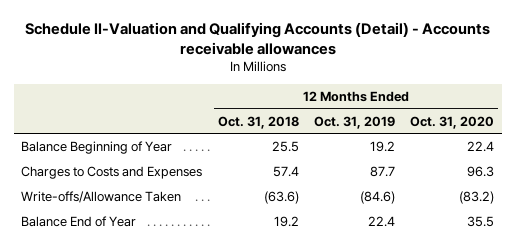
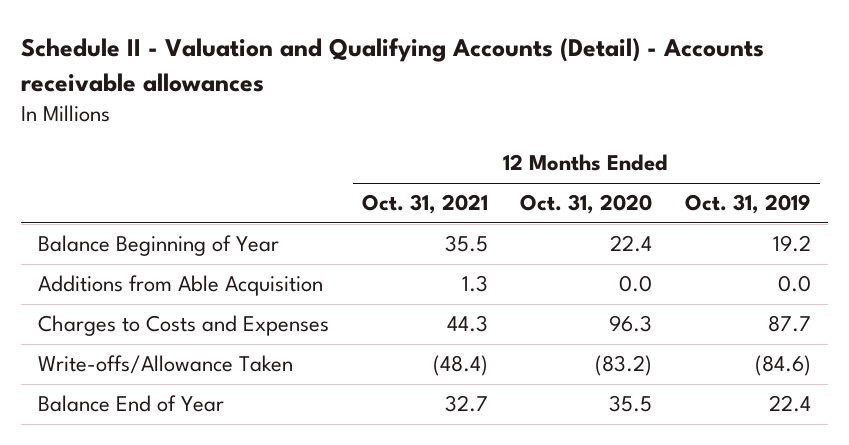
[24,21,490,55] Schedule II-Valuation and Qualifying Accounts (Detail) - Accounts receivable allowances -> [21,37,765,92] Schedule II - Valuation and Qualifying Accounts (Detail) - Accounts receivable allowances
[217,115,299,129] Oct. 31, 2018 -> none
none -> [361,194,488,215] Oct. 31, 2021
none -> [37,275,323,297] Additions from Able Acquisition

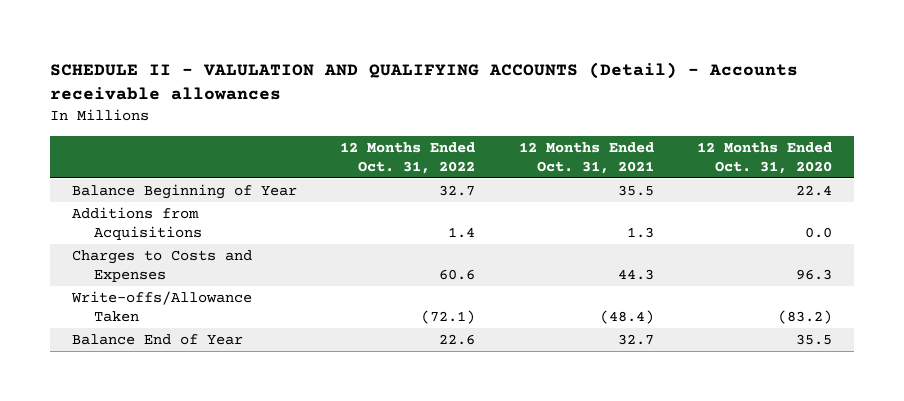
[21,37,765,92] Schedule II - Valuation and Qualifying Accounts (Detail) - Accounts receivable allowances -> [50,61,799,101] SCHEDULE II - VALULATION AND QUALIFYING ACCOUNTS (Detail) - Accounts receivable allowances
[685,194,812,215] Oct. 31, 2019 -> none
none -> [340,142,476,174] 12 Months Ended Oct. 31, 2022
[37,275,323,297] Additions from Able Acquisition -> [72,207,202,240] Additions from Acquisitions

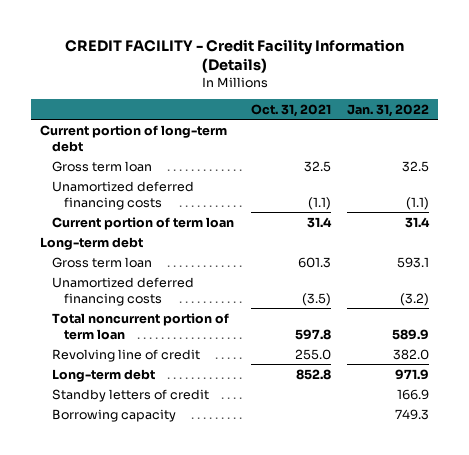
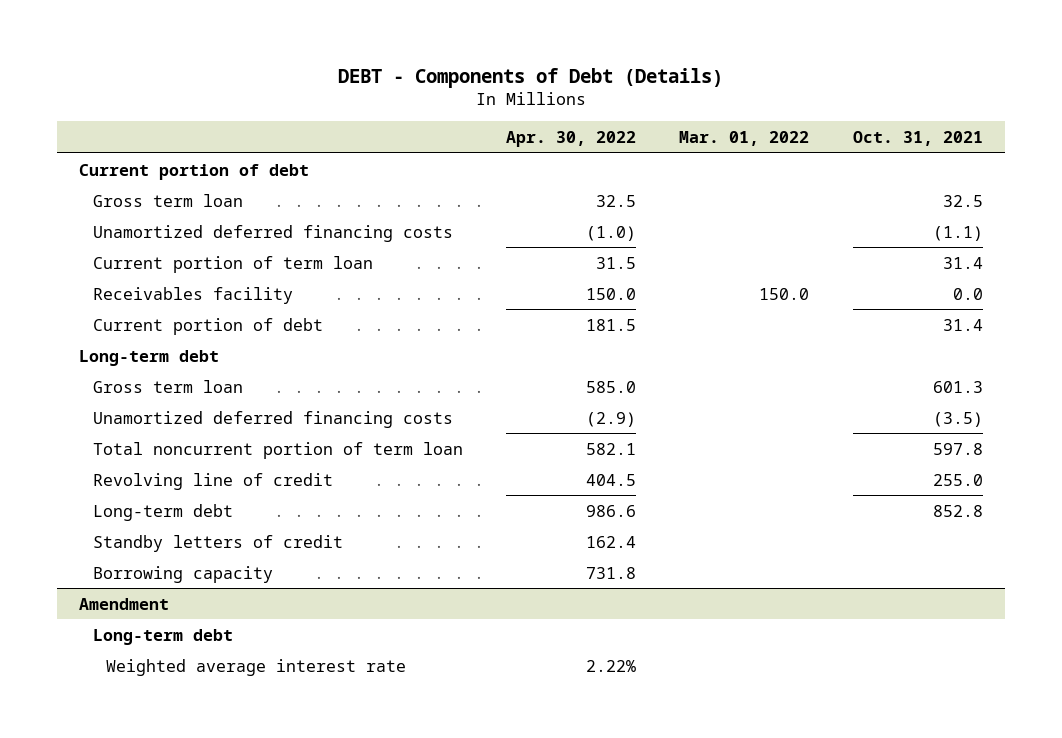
[64,38,404,74] CREDIT FACILITY - Credit Facility Information (Details) -> [337,67,723,88] DEBT - Components of Debt (Details)
[347,103,430,117] Jan. 31, 2022 -> none
none -> [505,130,636,147] Apr. 30, 2022
none -> [679,130,810,146] Mar. 01, 2022
[39,124,227,152] Current portion of long-term debt -> [78,163,309,180] Current portion of debt
none -> [92,286,293,304] Receivables facility
none -> [92,317,323,335] Current portion of debt
none -> [78,597,169,610] Amendment
none -> [92,628,233,645] Long-term debt
none -> [106,658,407,676] Weighted average interest rate

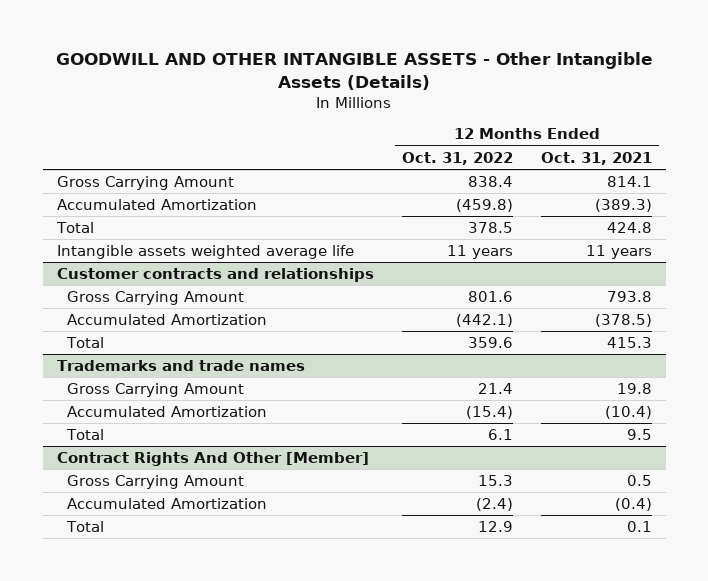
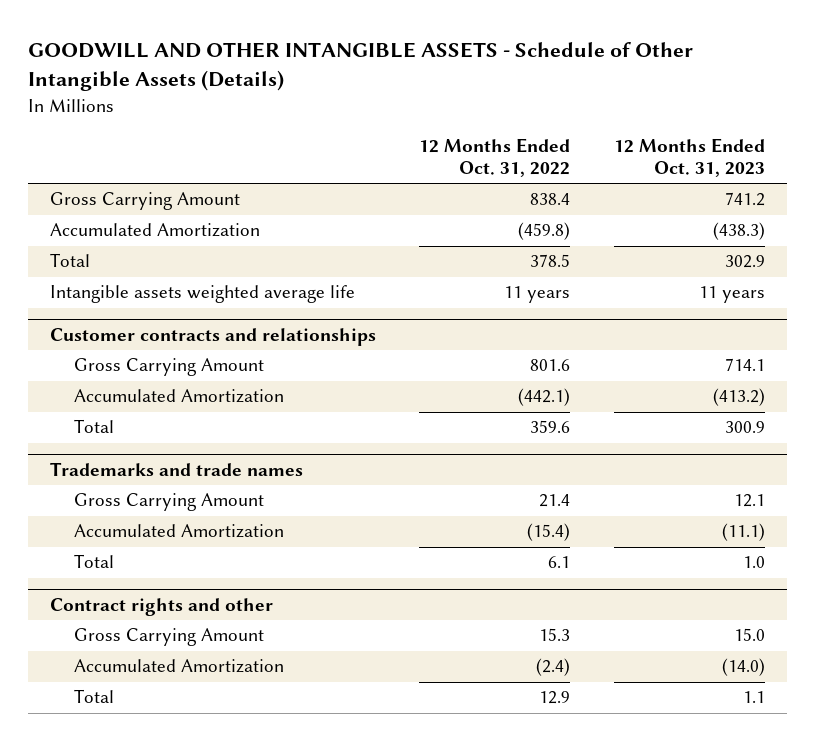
[56,52,654,90] GOODWILL AND OTHER INTANGIBLE ASSETS - Other Intangible Assets (Details) -> [27,41,693,92] GOODWILL AND OTHER INTANGIBLE ASSETS - Schedule of Other Intangible Assets (Details)
[540,151,652,165] Oct. 31, 2021 -> none
none -> [614,137,766,178] 12 Months Ended Oct. 31, 2023
[56,452,369,467] Contract Rights And Other [Member] -> [49,597,273,616] Contract rights and other

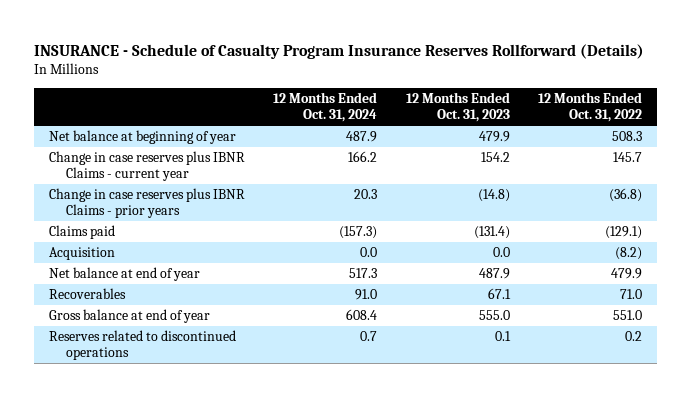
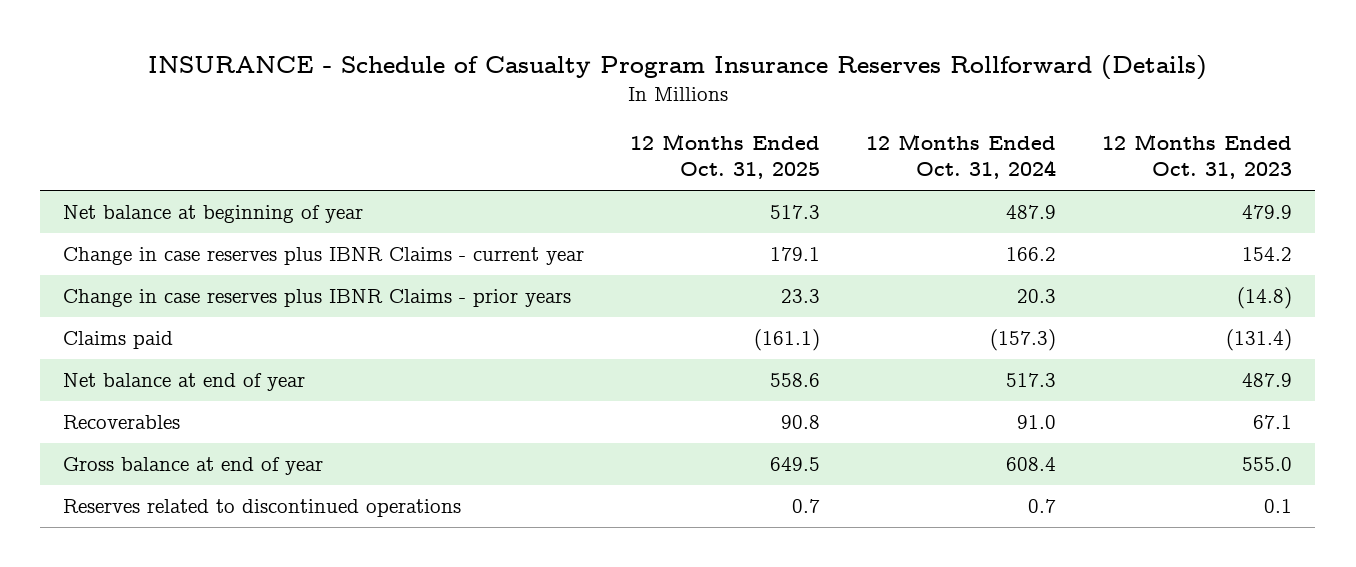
[538,92,643,123] 12 Months Ended Oct. 31, 2022 -> none
none -> [630,133,821,180] 12 Months Ended Oct. 31, 2025
[48,247,115,261] Acquisition -> none

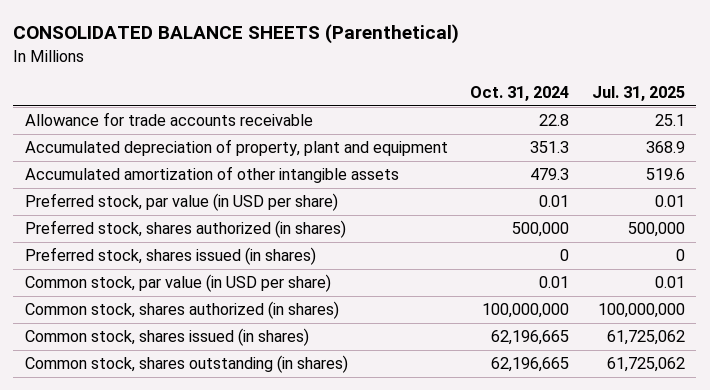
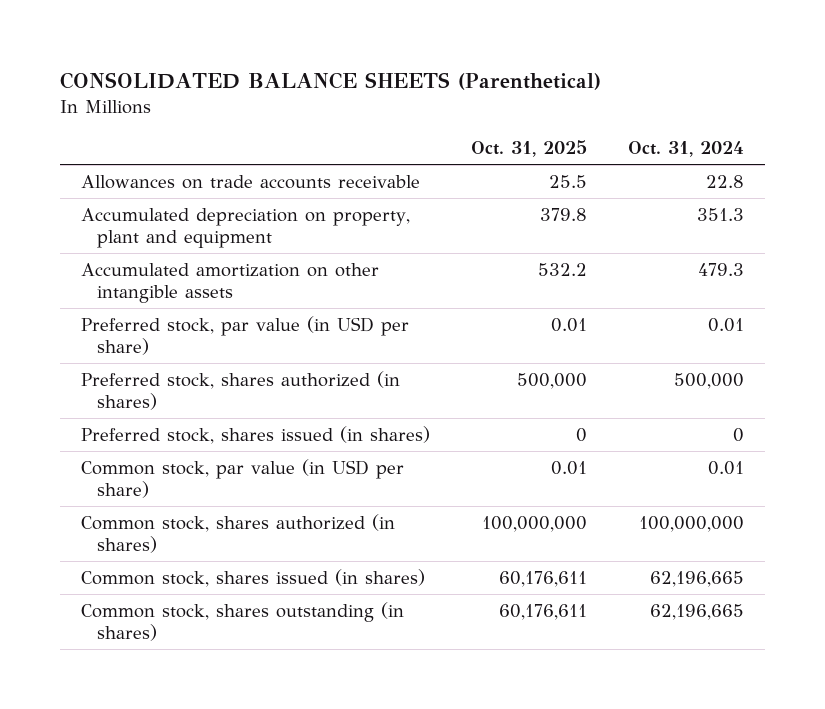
[591,86,685,102] Jul. 31, 2025 -> none
none -> [471,139,588,157] Oct. 31, 2025
[24,112,313,127] Allowance for trade accounts receivable -> [80,174,420,189] Allowances on trade accounts receivable
[24,139,448,157] Accumulated depreciation of property, plant and equipment -> [80,207,410,249] Accumulated depreciation on property, plant and equipment
[24,166,399,184] Accumulated amortization of other intangible assets -> [80,262,379,304] Accumulated amortization on other intangible assets

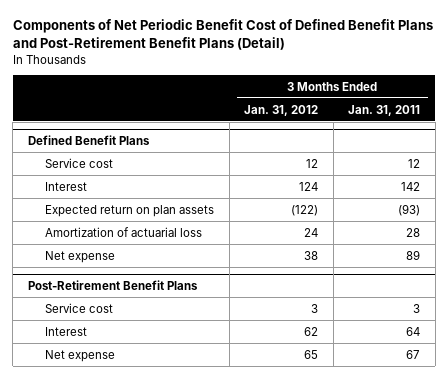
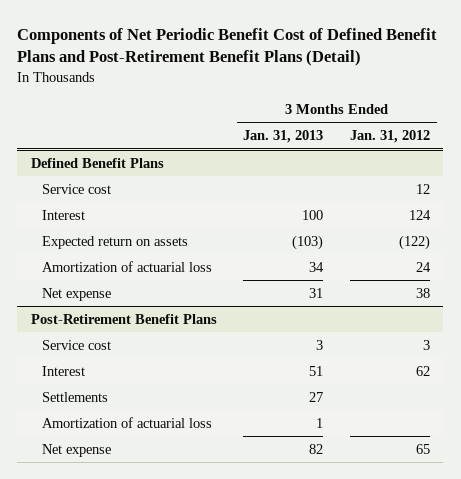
[348,104,421,116] Jan. 31, 2011 -> none
none -> [243,130,324,144] Jan. 31, 2013
[45,204,215,217] Expected return on plan assets -> [42,235,189,249] Expected return on assets
none -> [42,391,109,402] Settlements
none -> [42,416,213,428] Amortization of actuarial loss

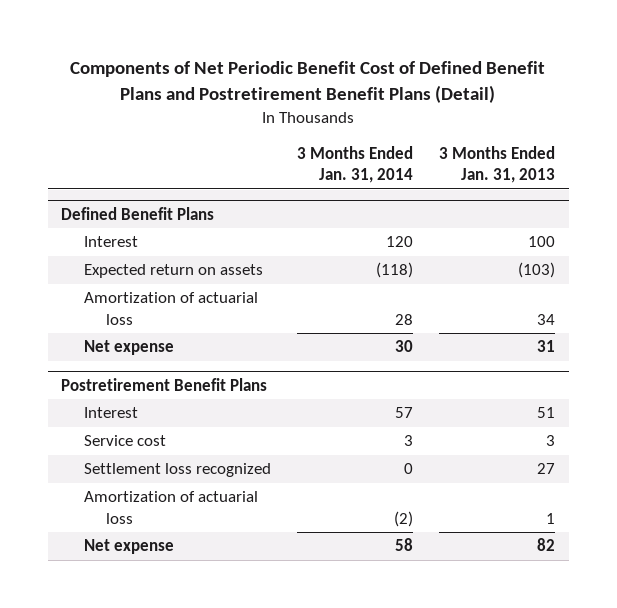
[17,27,438,67] Components of Net Periodic Benefit Cost of Defined Benefit Plans and Post-Retirement Benefit Plans (Detail) -> [70,61,546,104] Components of Net Periodic Benefit Cost of Defined Benefit Plans and Postretirement Benefit Plans (Detail)
[350,130,431,144] Jan. 31, 2012 -> none
none -> [297,145,414,184] 3 Months Ended Jan. 31, 2014
[42,183,112,194] Service cost -> none
[30,313,217,324] Post-Retirement Benefit Plans -> none
[42,339,112,350] Service cost -> none
none -> [61,377,268,391] Postretirement Benefit Plans
none -> [83,435,166,447] Service cost
[42,391,109,402] Settlements -> [83,463,271,478] Settlement loss recognized

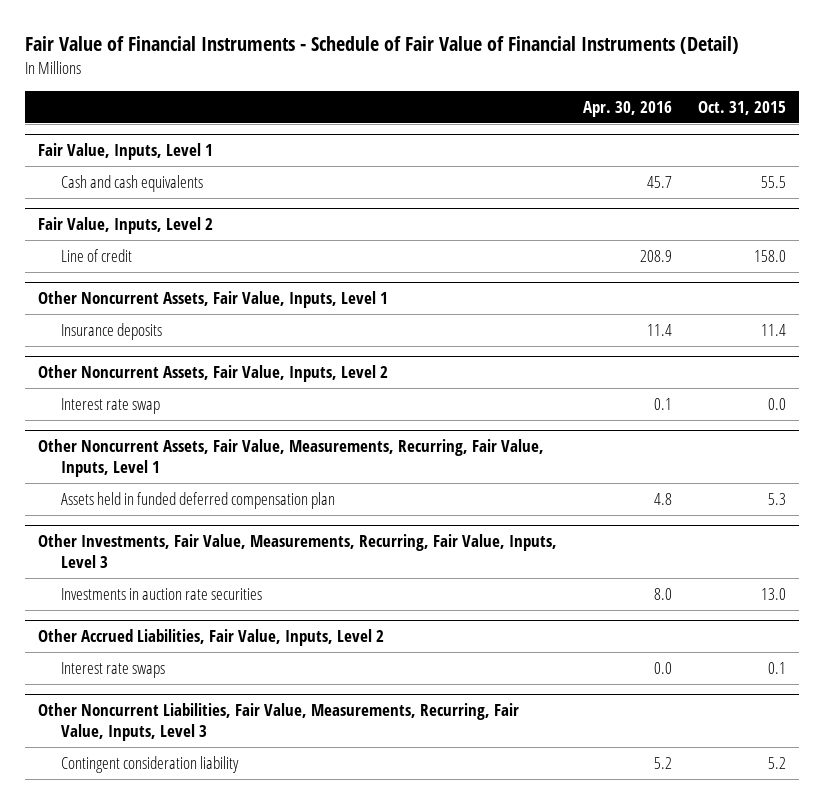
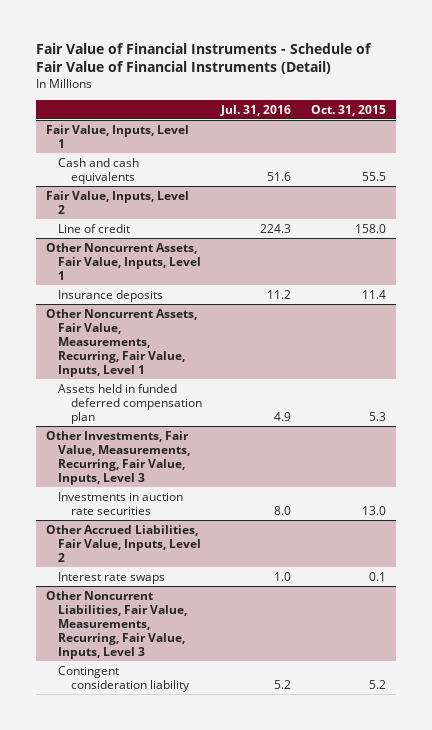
[582,100,672,117] Apr. 30, 2016 -> none
none -> [220,104,292,116] Jul. 31, 2016
[37,365,388,383] Other Noncurrent Assets, Fair Value, Inputs, Level 2 -> none
[61,398,161,415] Interest rate swap -> none

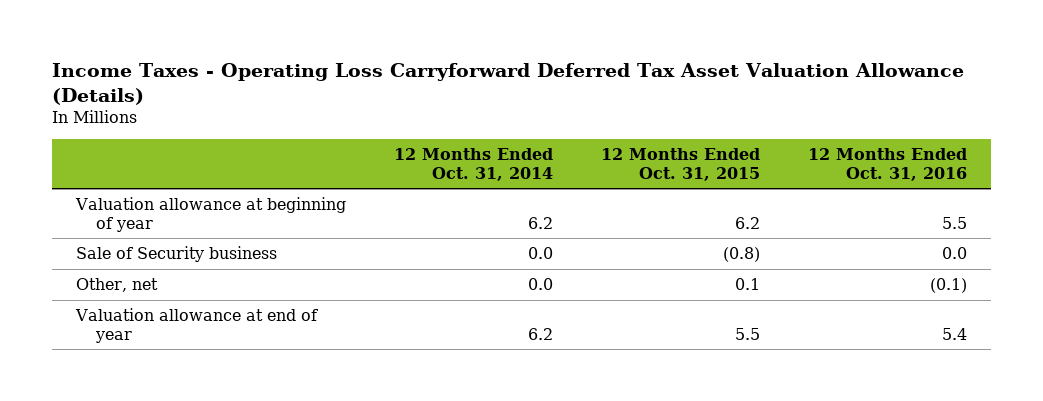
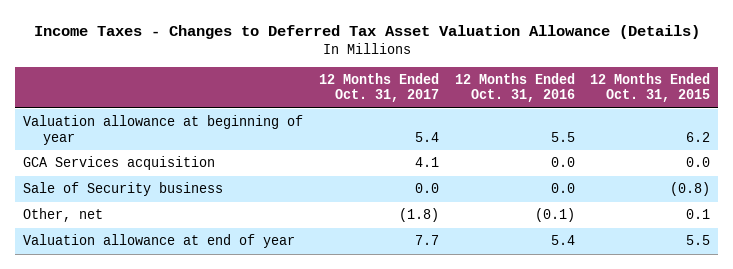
[51,62,964,105] Income Taxes - Operating Loss Carryforward Deferred Tax Asset Valuation Allowance (Details) -> [33,24,700,39] Income Taxes - Changes to Deferred Tax Asset Valuation Allowance (Details)
[393,148,553,181] 12 Months Ended Oct. 31, 2014 -> none
none -> [318,72,439,103] 12 Months Ended Oct. 31, 2017
none -> [22,156,215,171] GCA Services acquisition

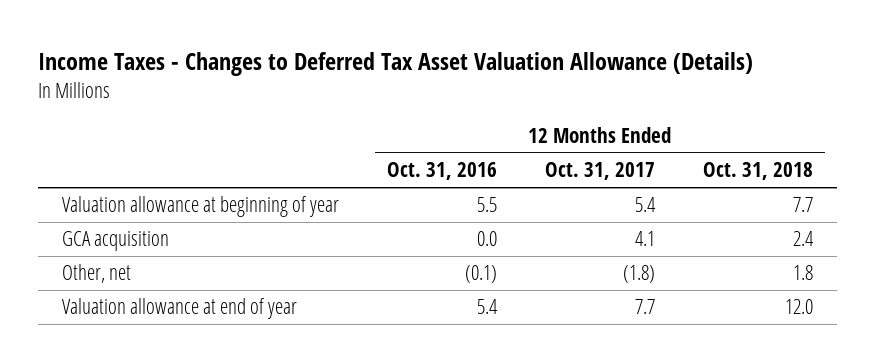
[590,72,711,103] 12 Months Ended Oct. 31, 2015 -> none
none -> [702,162,813,181] Oct. 31, 2018
[22,182,223,197] Sale of Security business -> none
[22,156,215,171] GCA Services acquisition -> [62,231,170,252] GCA acquisition

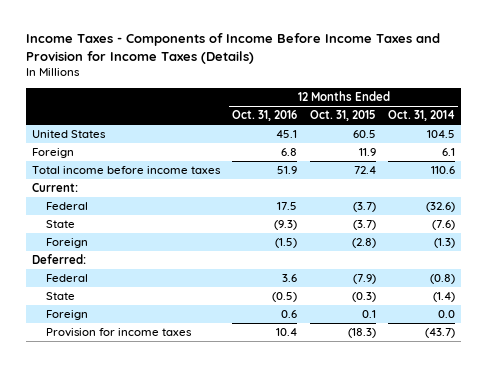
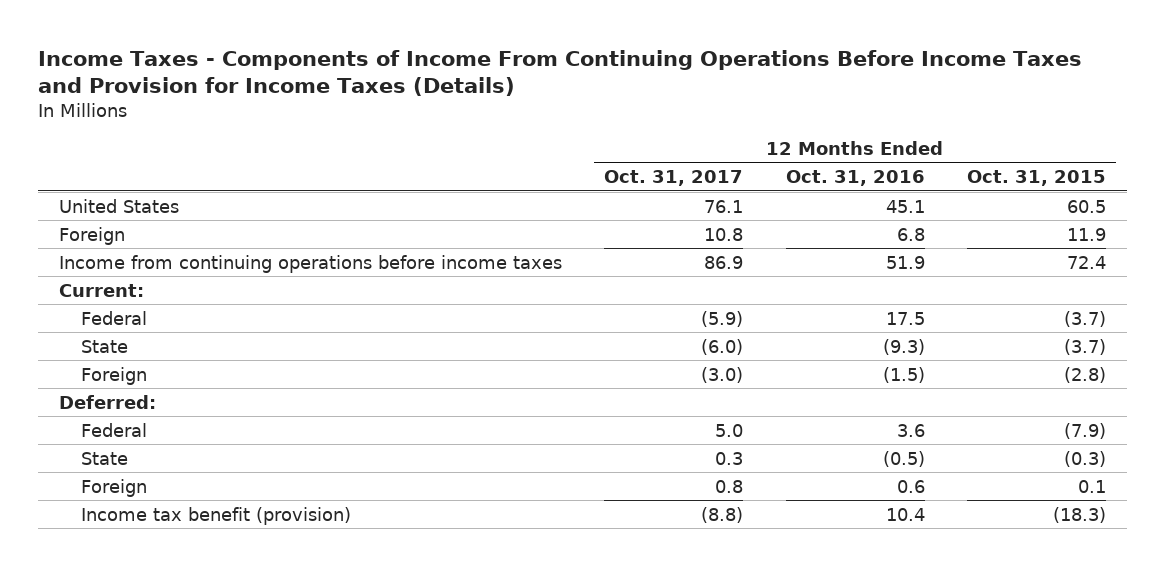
[25,33,440,65] Income Taxes - Components of Income Before Income Taxes and Provision for Income Taxes (Details) -> [38,49,1083,96] Income Taxes - Components of Income From Continuing Operations Before Income Taxes and Provision for Income Taxes (Details)
[388,110,456,122] Oct. 31, 2014 -> none
none -> [604,170,744,187] Oct. 31, 2017
[31,166,221,175] Total income before income taxes -> [59,254,563,273] Income from continuing operations before income taxes
[46,328,193,338] Provision for income taxes -> [80,506,351,525] Income tax benefit (provision)

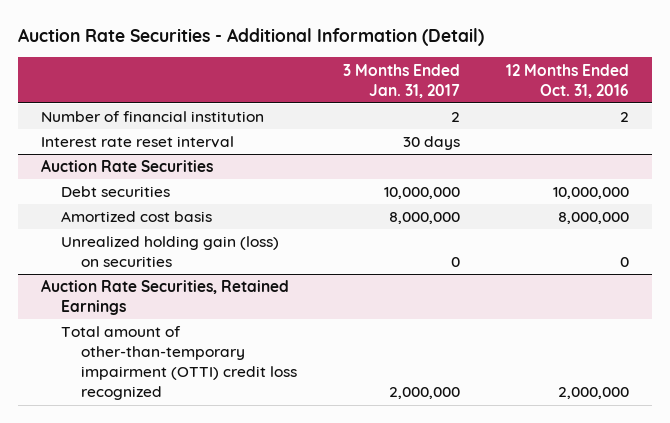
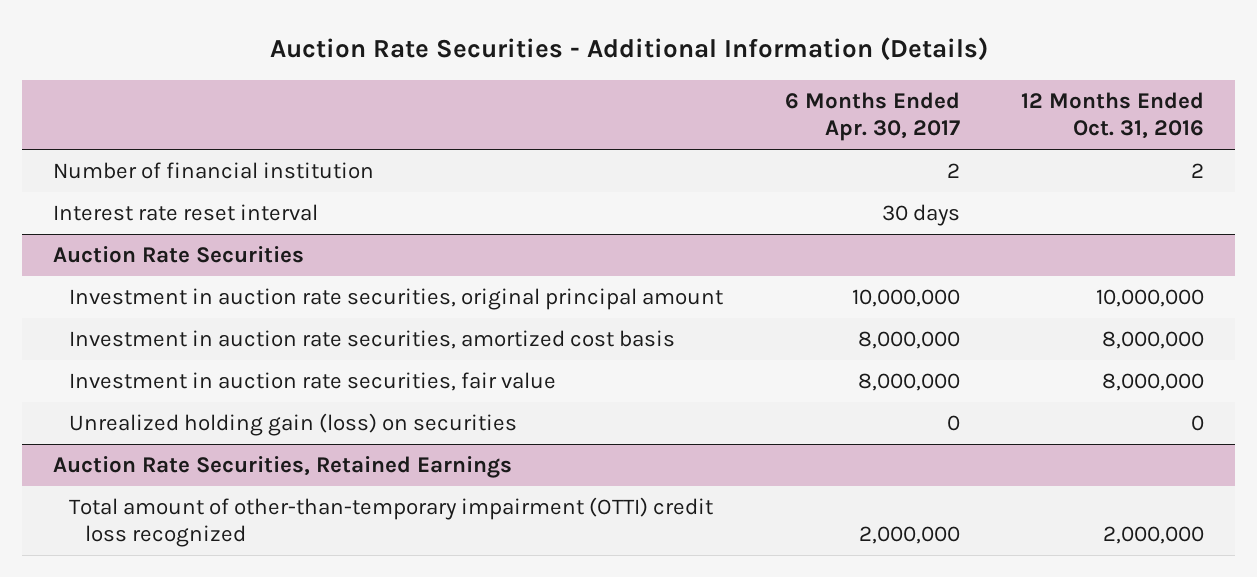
[18,28,485,47] Auction Rate Securities - Additional Information (Detail) -> [269,37,988,62] Auction Rate Securities - Additional Information (Details)
[343,63,461,98] 3 Months Ended Jan. 31, 2017 -> none
none -> [784,92,960,142] 6 Months Ended Apr. 30, 2017
[61,186,171,198] Debt securities -> none
none -> [69,287,724,310] Investment in auction rate securities, original principal amount
[61,211,213,223] Amortized cost basis -> [69,329,676,349] Investment in auction rate securities, amortized cost basis
none -> [69,371,557,391] Investment in auction rate securities, fair value

